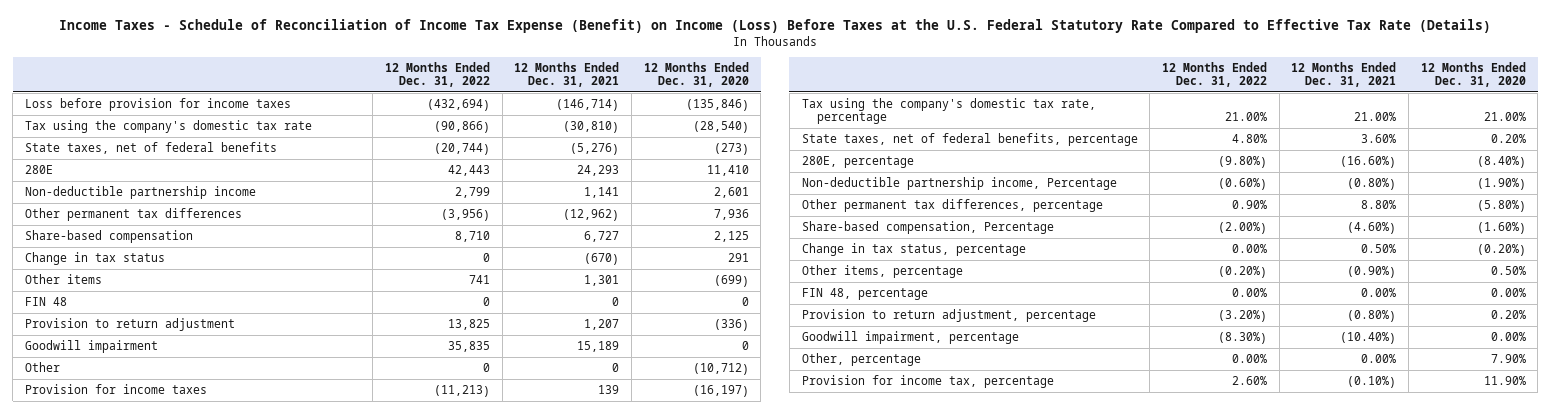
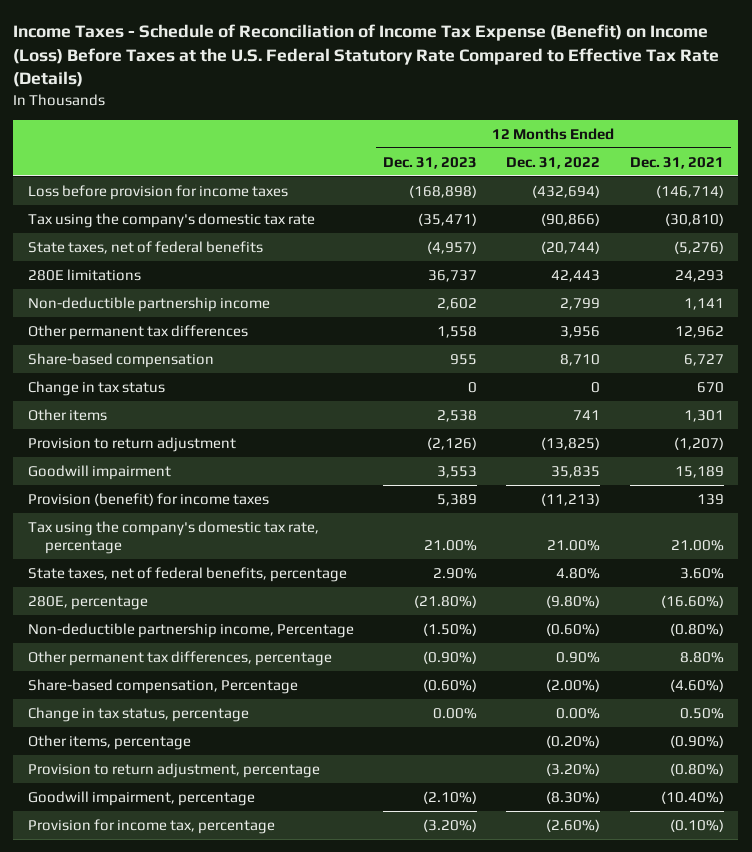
[643,61,749,88] 12 Months Ended Dec. 31, 2020 -> none
none -> [383,156,478,169] Dec. 31, 2023
[24,164,53,174] 280E -> [28,268,142,281] 280E limitations
[441,208,491,221] (3,956) -> [560,325,601,338] 3,956
[563,208,620,221] (12,962) -> [674,325,724,338] 12,962
[584,252,620,265] (670) -> [696,381,724,393] 670
[24,296,67,306] FIN 48 -> none
[448,318,491,330] 13,825 -> [541,436,601,450] (13,825)
[584,318,620,330] 1,207 -> [673,436,724,450] (1,207)
[24,361,60,372] Other -> none
[24,383,207,394] Provision for income taxes -> [28,492,270,506] Provision (benefit) for income taxes
[801,287,928,300] FIN 48, percentage -> none
[801,352,921,366] Other, percentage -> none
[1231,375,1267,385] 2.60% -> [546,818,601,832] (2.60%)

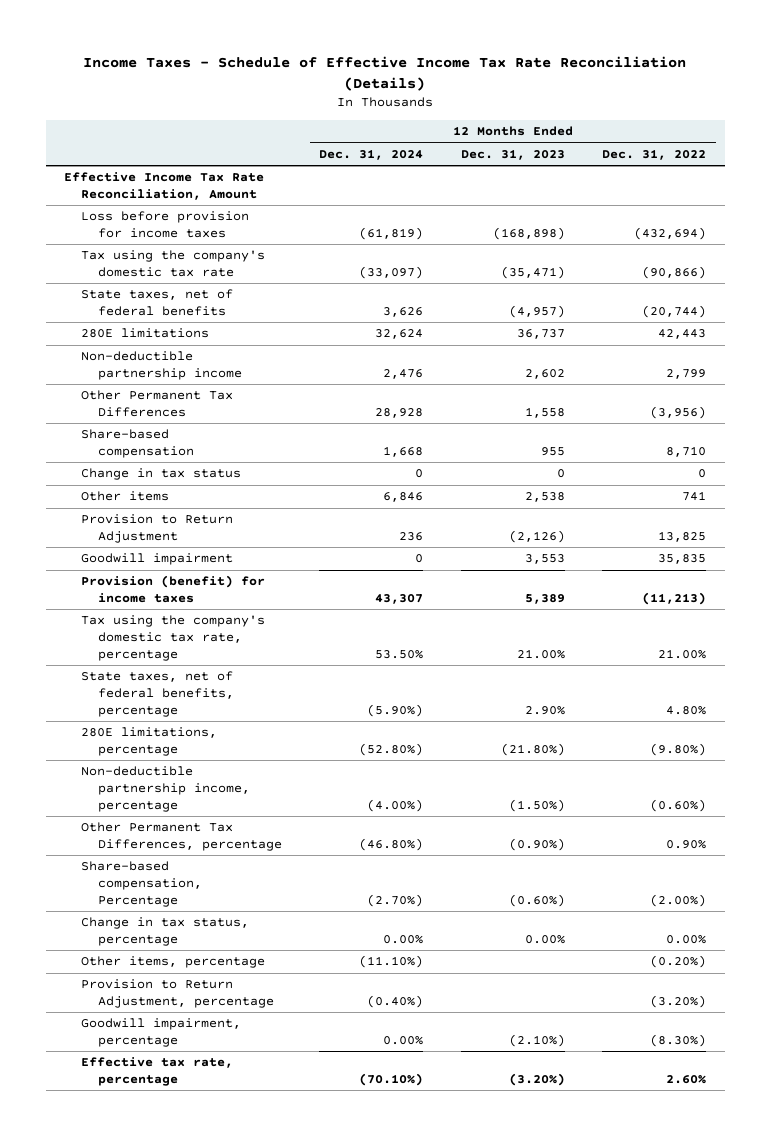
[13,24,720,88] Income Taxes - Schedule of Reconciliation of Income Tax Expense (Benefit) on Income (Loss) Before Taxes at the U.S. Federal Statutory Rate Compared to Effective Tax Rate (Details) -> [83,55,687,91] Income Taxes - Schedule of Effective Income Tax Rate Reconciliation (Details)
[629,156,724,169] Dec. 31, 2021 -> none
none -> [319,148,424,160] Dec. 31, 2024
none -> [64,172,265,201] Effective Income Tax Rate Reconciliation, Amount
[28,324,249,340] Other permanent tax differences -> [81,390,234,418] Other Permanent Tax Differences
[560,325,601,338] 3,956 -> [650,406,707,420] (3,956)
[28,436,237,452] Provision to return adjustment -> [81,514,234,544] Provision to Return Adjustment
[541,436,601,450] (13,825) -> [658,531,707,543] 13,825
[28,595,149,610] 280E, percentage -> [81,727,218,757] 280E limitations, percentage
[28,622,355,638] Non-deductible partnership income, Percentage -> [81,766,251,812] Non-deductible partnership income, percentage
[28,650,333,666] Other permanent tax differences, percentage -> [81,822,283,852] Other Permanent Tax Differences, percentage
[28,762,321,778] Provision to return adjustment, percentage -> [81,979,275,1009] Provision to Return Adjustment, percentage
[28,818,276,834] Provision for income tax, percentage -> [81,1057,234,1087] Effective tax rate, percentage
[546,818,601,832] (2.60%) -> [666,1075,707,1085] 2.60%

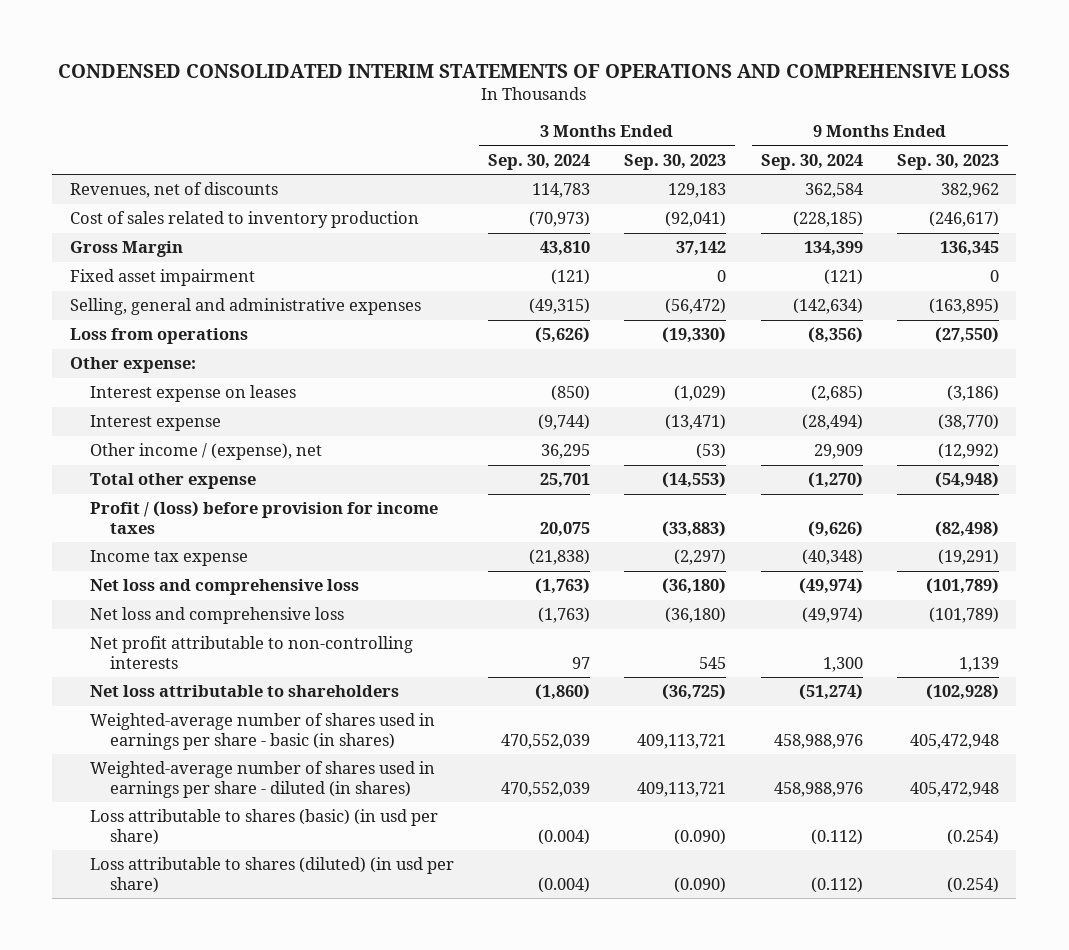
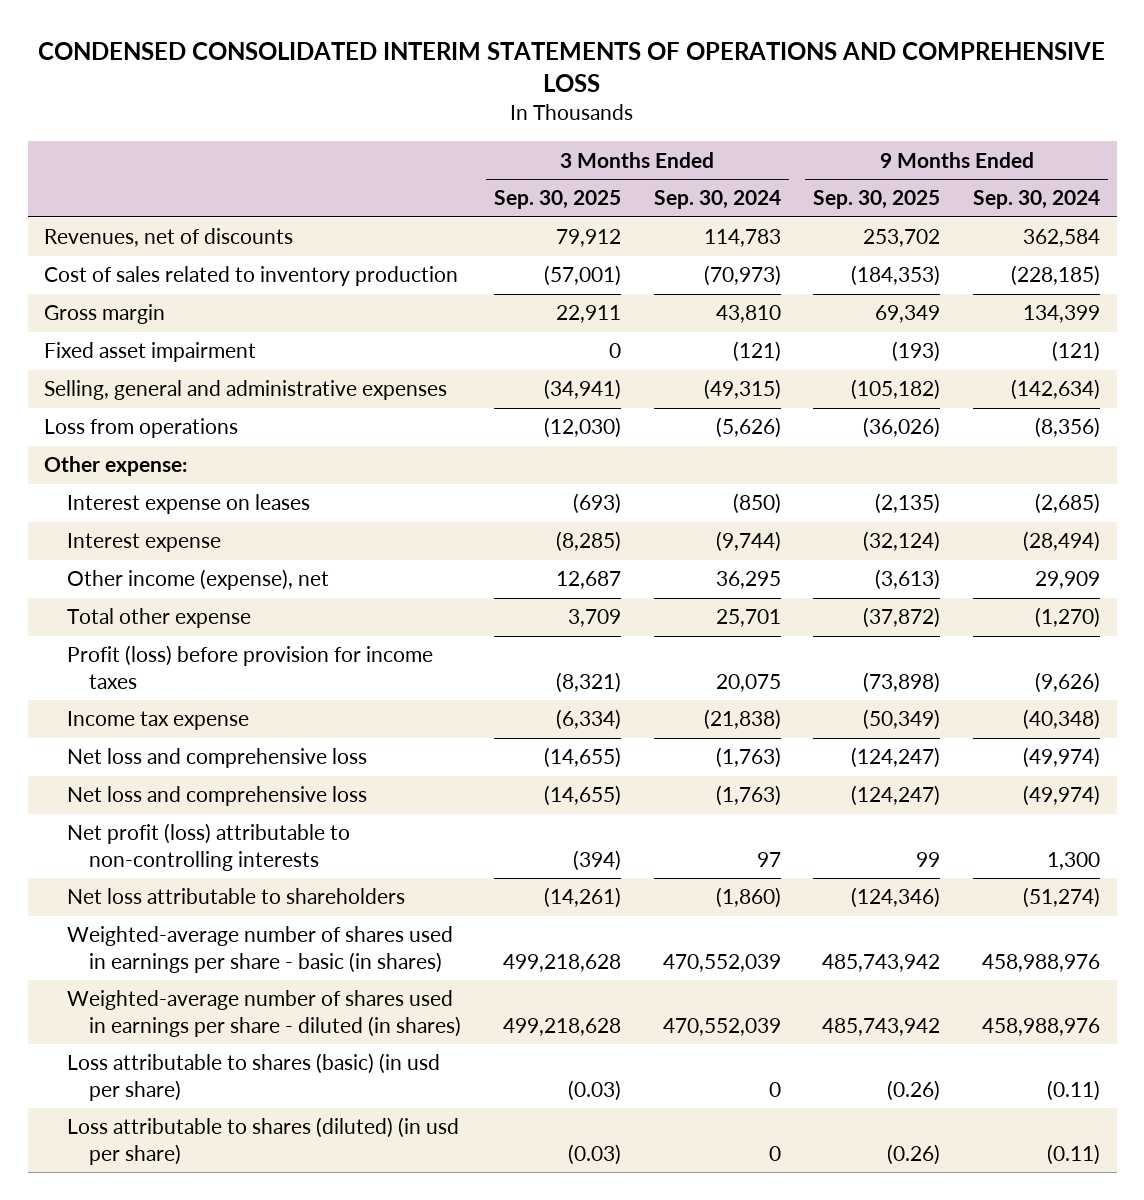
[624,154,727,171] Sep. 30, 2023 -> none
[896,154,999,171] Sep. 30, 2023 -> none
none -> [493,190,621,210] Sep. 30, 2025
none -> [813,190,941,210] Sep. 30, 2025
[69,241,183,258] Gross Margin -> [43,304,165,325] Gross margin
[89,443,322,461] Other income / (expense), net -> [66,569,329,591] Other income (expense), net
[89,501,438,534] Profit / (loss) before provision for income taxes -> [66,645,433,689] Profit (loss) before provision for income taxes
[89,636,413,669] Net profit attributable to non-controlling interests -> [66,823,350,871] Net profit (loss) attributable to non-controlling interests
[538,828,591,845] (0.004) -> [768,1081,781,1097] 0
[810,828,863,845] (0.112) -> [1047,1079,1101,1101] (0.11)
[538,876,591,893] (0.004) -> [768,1145,781,1161] 0
[810,876,863,893] (0.112) -> [1047,1143,1101,1165] (0.11)

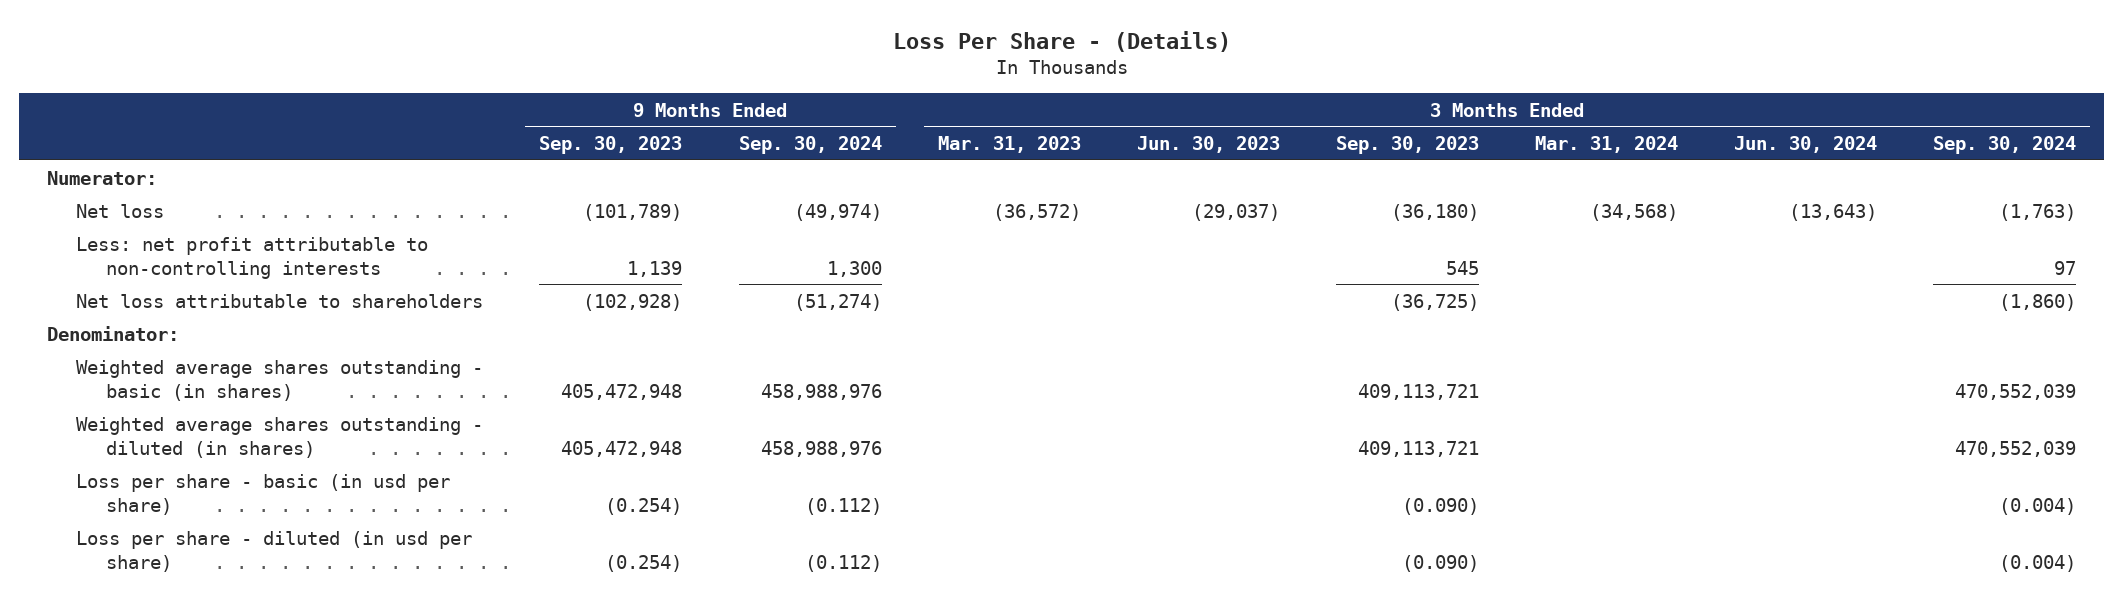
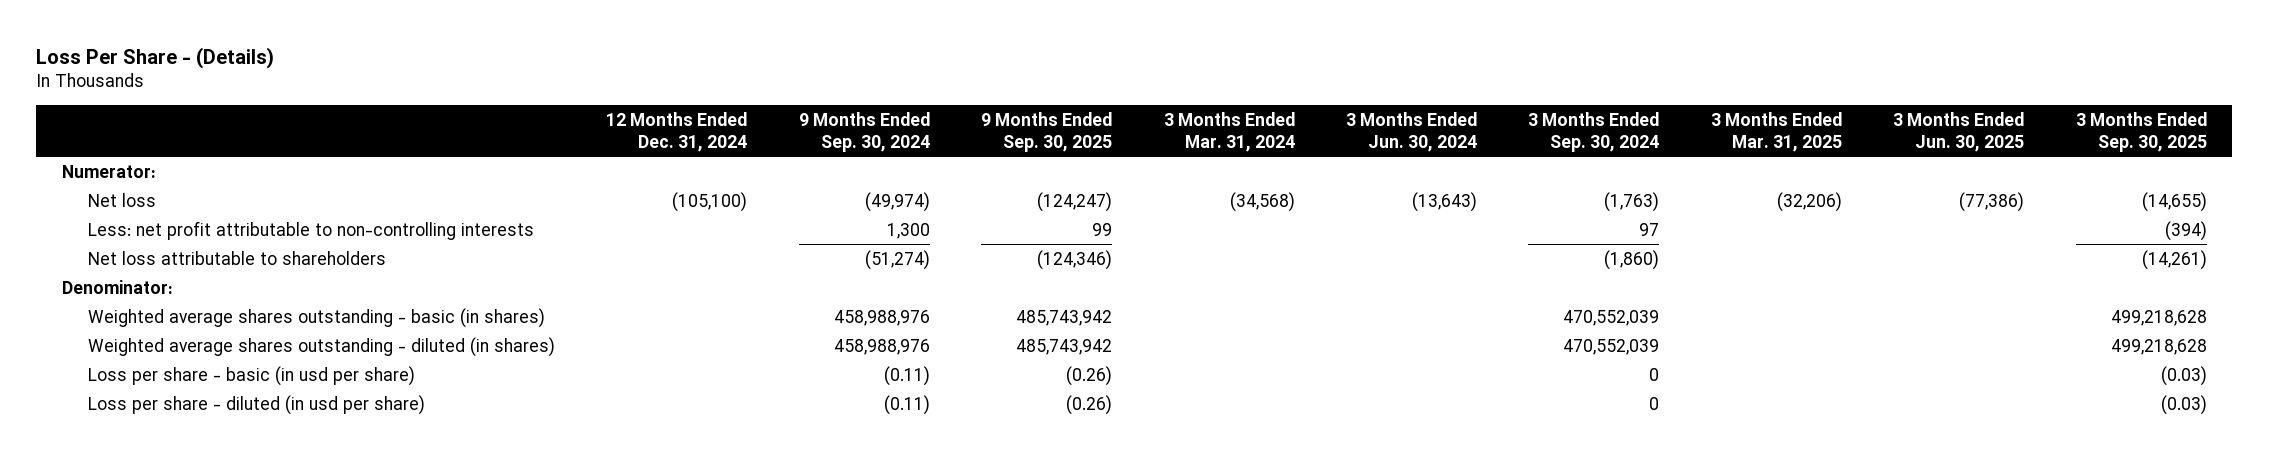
[539,136,683,155] Sep. 30, 2023 -> none
[937,136,1081,154] Mar. 31, 2023 -> none
[1136,136,1280,154] Jun. 30, 2023 -> none
[1335,136,1479,155] Sep. 30, 2023 -> none
none -> [606,111,748,153] 12 Months Ended Dec. 31, 2024
none -> [981,111,1113,153] 9 Months Ended Sep. 30, 2025
none -> [1710,111,1842,153] 3 Months Ended Mar. 31, 2025
none -> [1893,111,2025,153] 3 Months Ended Jun. 30, 2025
none -> [2075,111,2207,153] 3 Months Ended Sep. 30, 2025
[804,497,882,515] (0.112) -> [883,365,930,386] (0.11)
[1999,497,2077,515] (0.004) -> [1649,367,1660,381] 0
[804,554,882,572] (0.112) -> [883,394,930,415] (0.11)
[1999,554,2077,572] (0.004) -> [1649,396,1660,410] 0

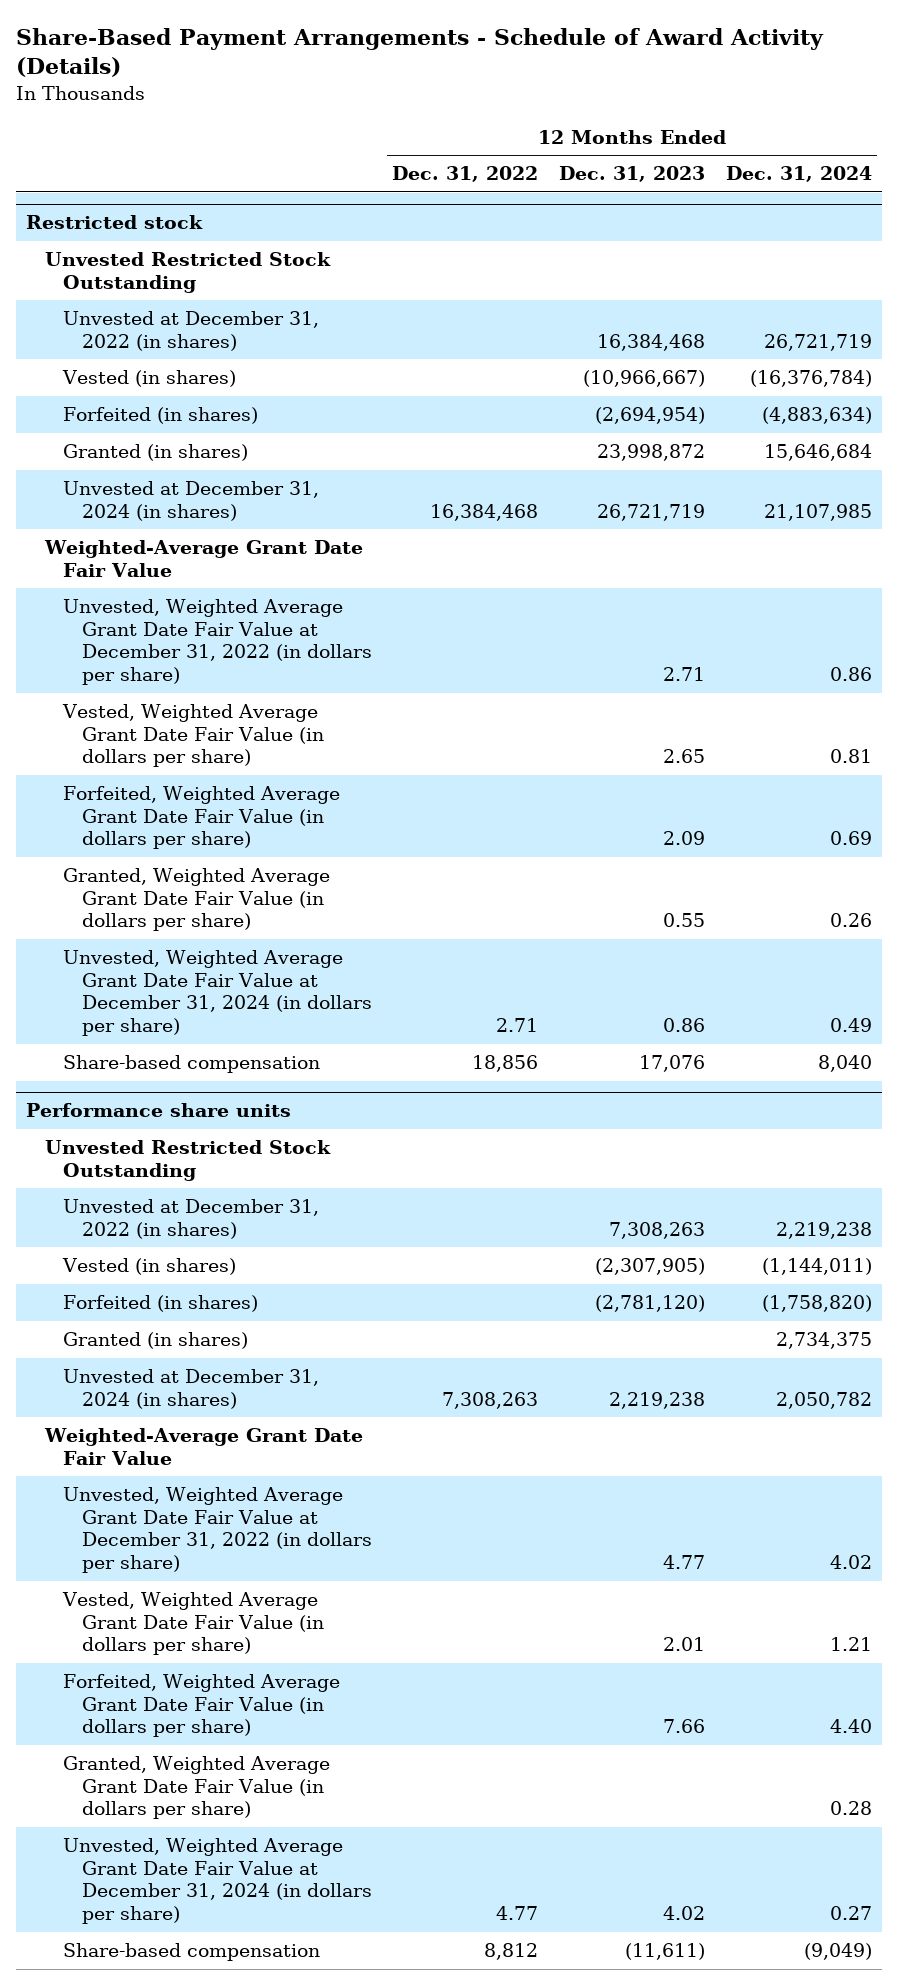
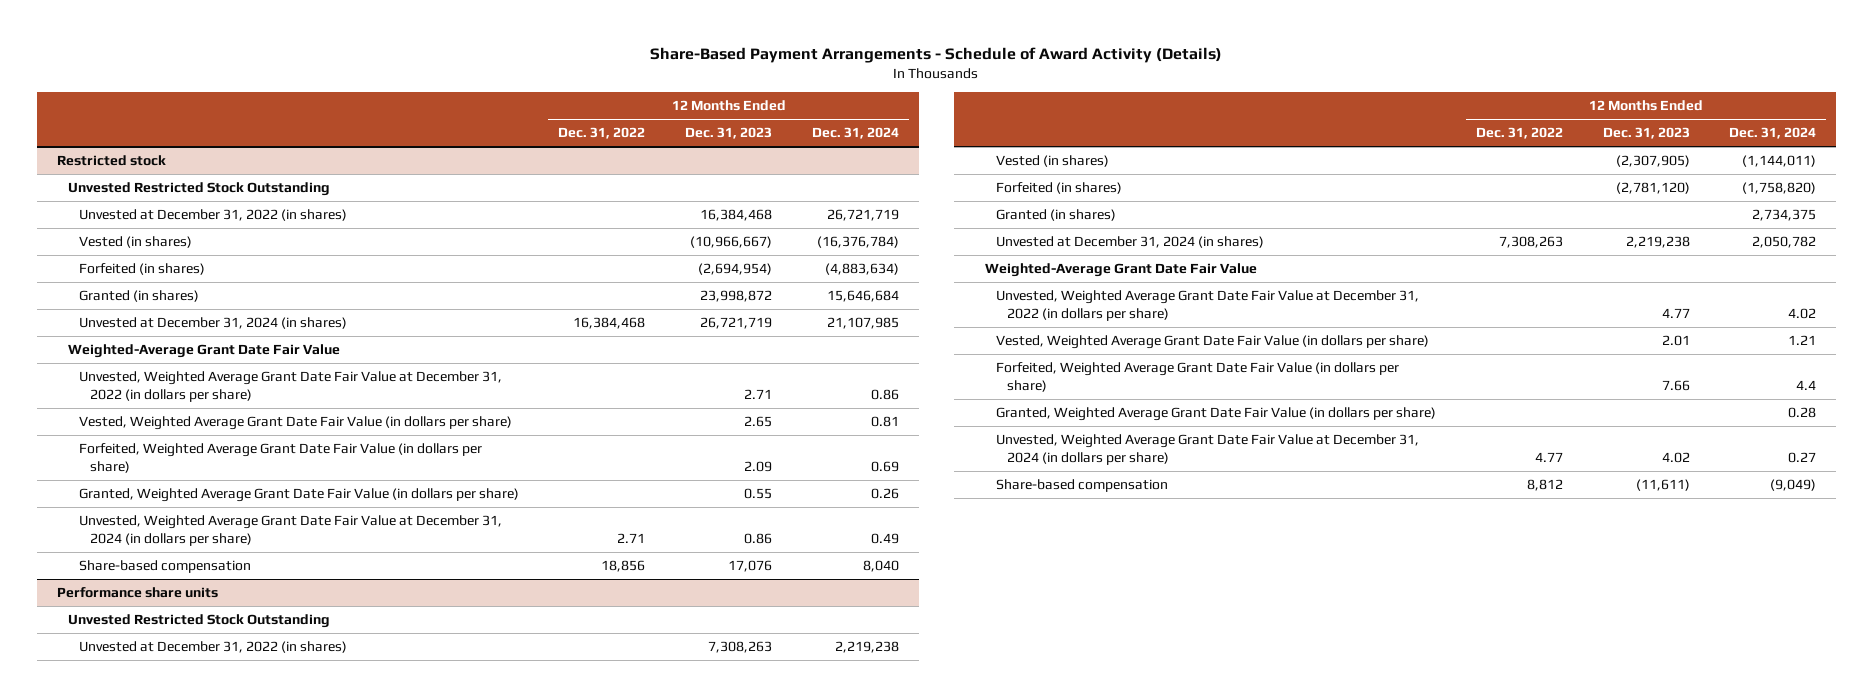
[829,1719,872,1734] 4.40 -> [1796,379,1817,390] 4.4

